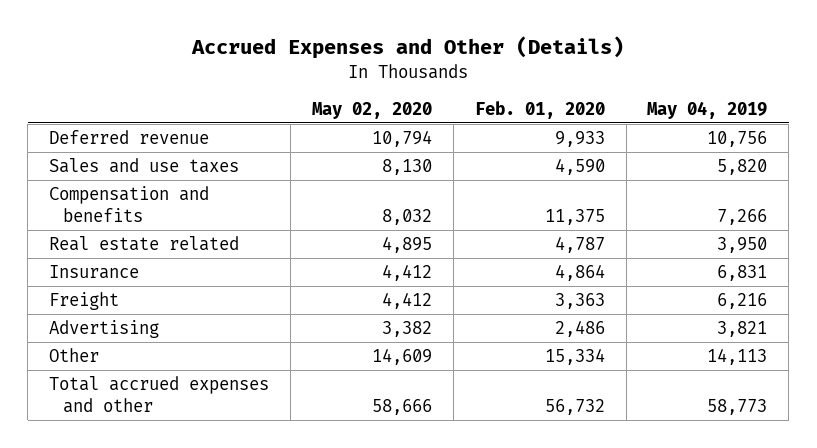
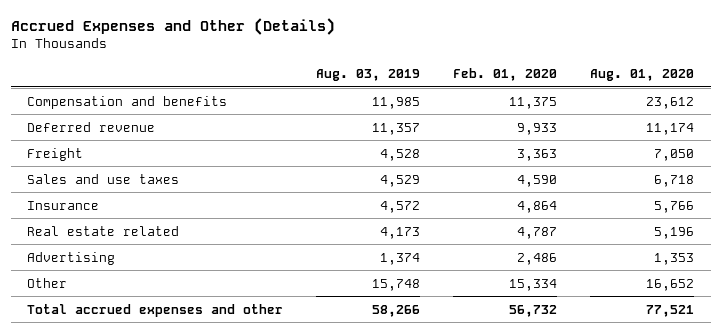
[311,101,432,119] May 02, 2020 -> none
[647,100,768,119] May 04, 2019 -> none
none -> [316,69,421,82] Aug. 03, 2019
none -> [590,69,695,82] Aug. 01, 2020
[49,186,210,223] Compensation and benefits -> [27,95,228,109] Compensation and benefits
[49,292,120,311] Freight -> [27,147,84,161] Freight
[49,236,240,252] Real estate related -> [27,225,180,236] Real estate related

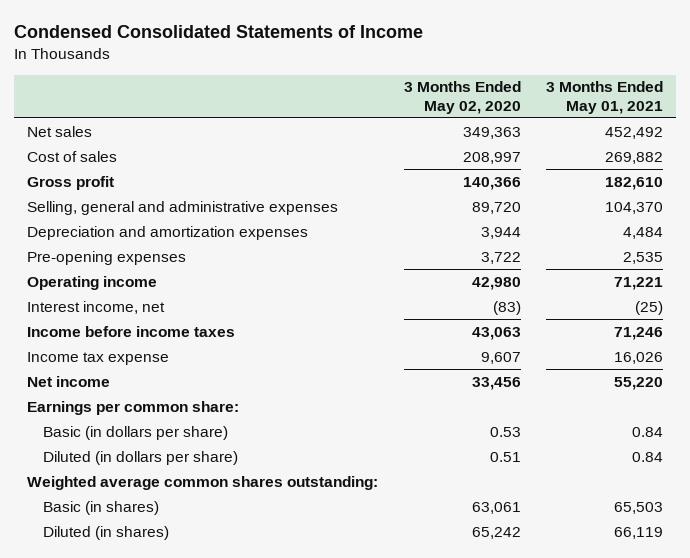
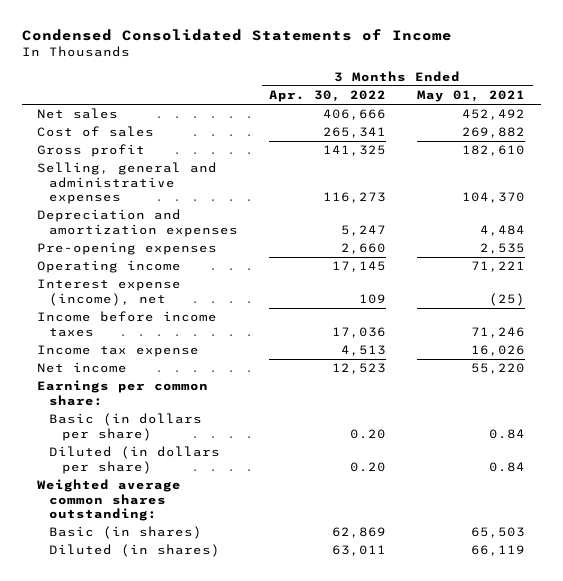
[403,81,521,114] 3 Months Ended May 02, 2020 -> none
none -> [269,90,387,103] Apr. 30, 2022
[26,300,165,314] Interest income, net -> [37,279,182,306] Interest expense (income), net

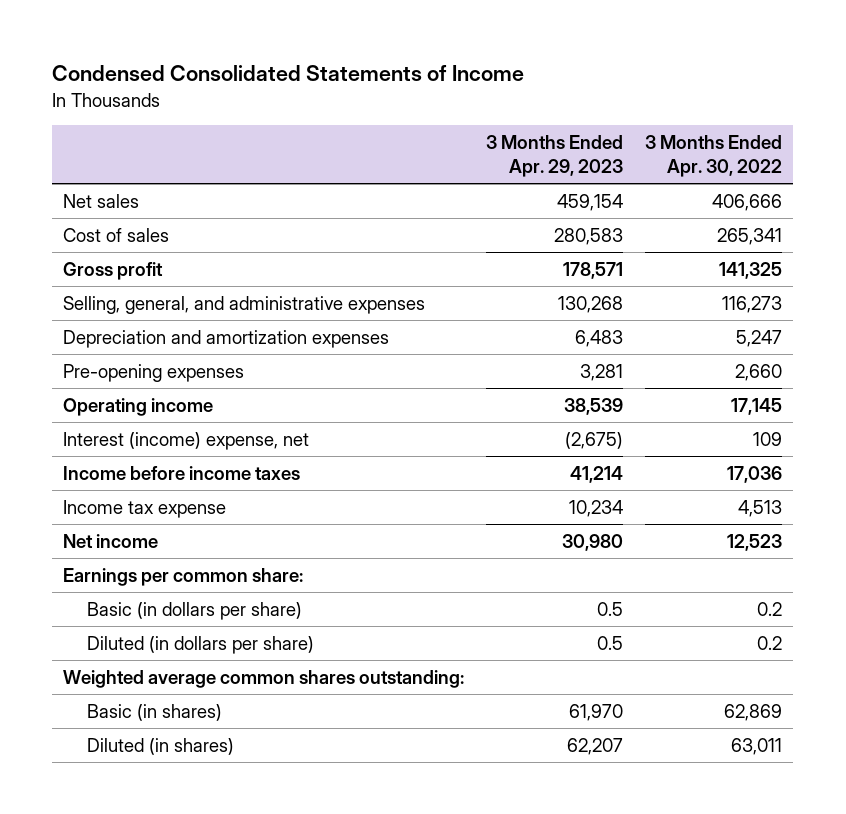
[417,90,526,103] May 01, 2021 -> none
none -> [486,135,624,178] 3 Months Ended Apr. 29, 2023
[37,162,218,204] Selling, general and administrative expenses -> [63,295,426,314] Selling, general, and administrative expenses
[37,279,182,306] Interest expense (income), net -> [63,431,310,450] Interest (income) expense, net
[350,428,387,439] 0.20 -> [757,601,783,616] 0.2
[350,461,387,472] 0.20 -> [757,635,783,650] 0.2

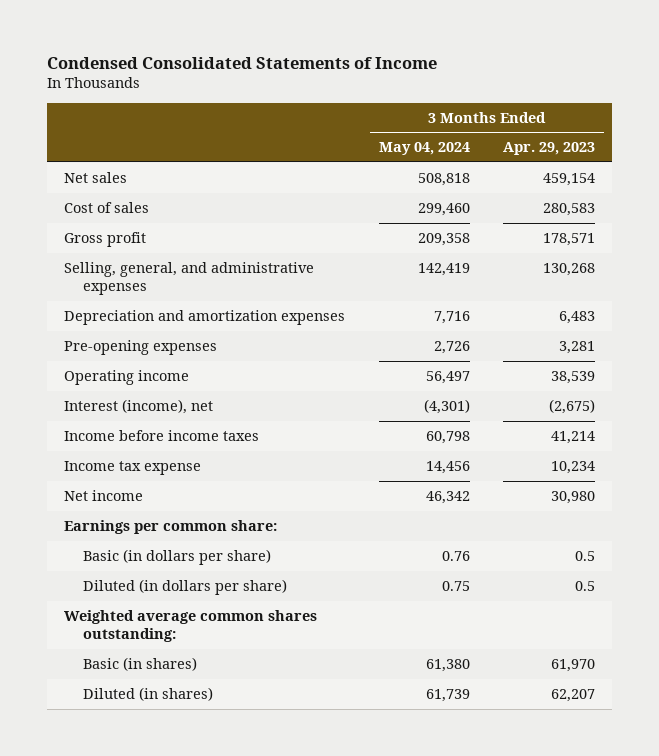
[645,135,783,178] 3 Months Ended Apr. 30, 2022 -> none
none -> [378,142,470,156] May 04, 2024
[63,431,310,450] Interest (income) expense, net -> [63,398,213,414] Interest (income), net

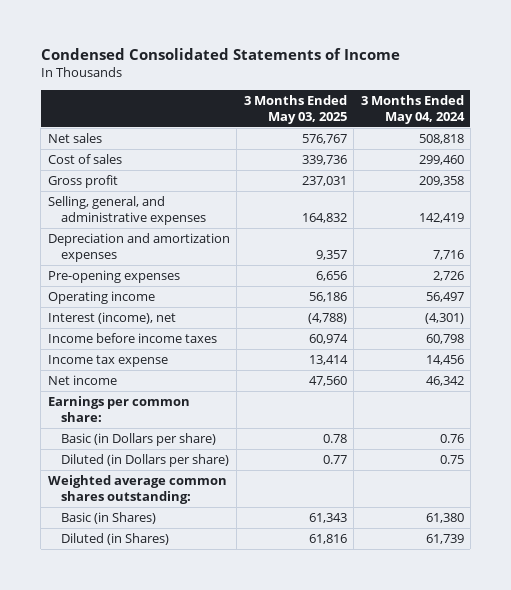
[503,142,596,156] Apr. 29, 2023 -> none
none -> [243,95,347,124] 3 Months Ended May 03, 2025
[82,548,271,565] Basic (in dollars per share) -> [60,433,216,447] Basic (in Dollars per share)
[82,578,287,595] Diluted (in dollars per share) -> [60,454,229,468] Diluted (in Dollars per share)
[82,656,197,671] Basic (in shares) -> [60,512,156,525] Basic (in Shares)
[82,686,213,701] Diluted (in shares) -> [60,533,169,546] Diluted (in Shares)

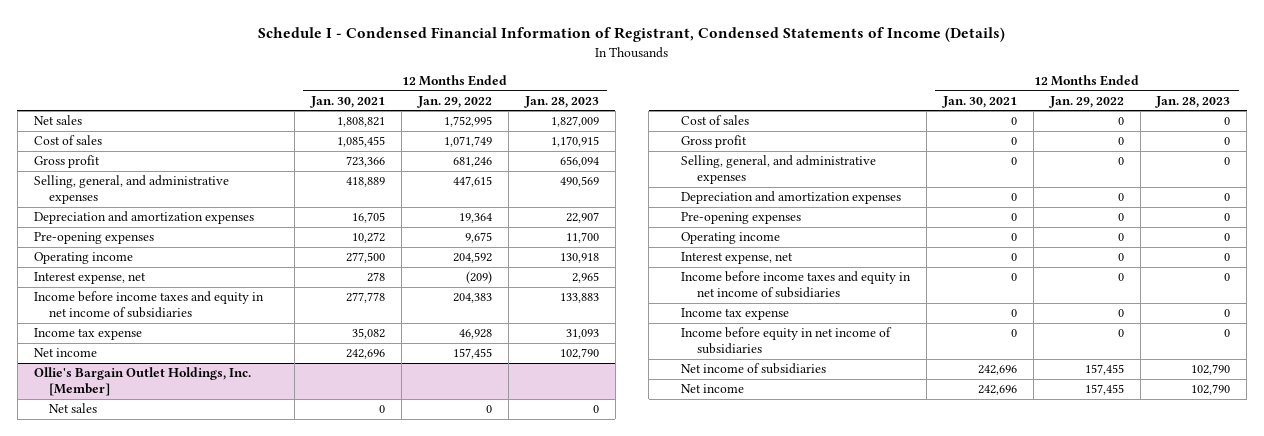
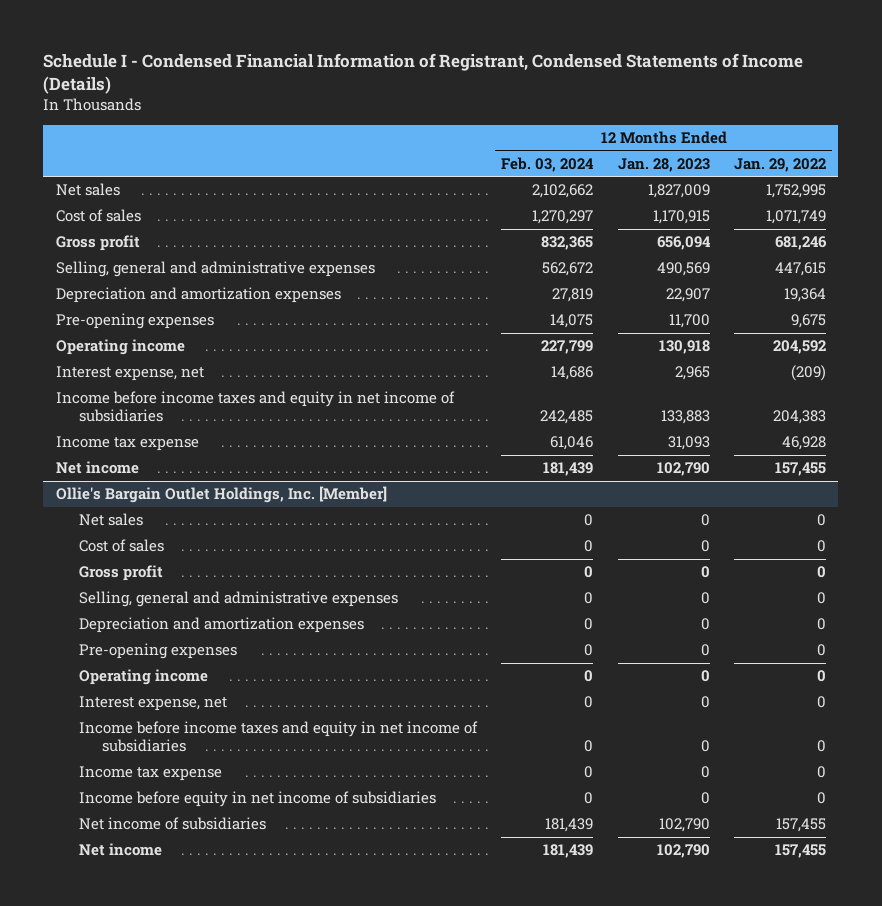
[310,95,386,108] Jan. 30, 2021 -> none
none -> [501,156,595,172] Feb. 03, 2024
[33,175,229,205] Selling, general, and administrative expenses -> [55,261,375,278] Selling, general and administrative expenses
[680,155,876,185] Selling, general, and administrative expenses -> [79,591,399,608] Selling, general and administrative expenses

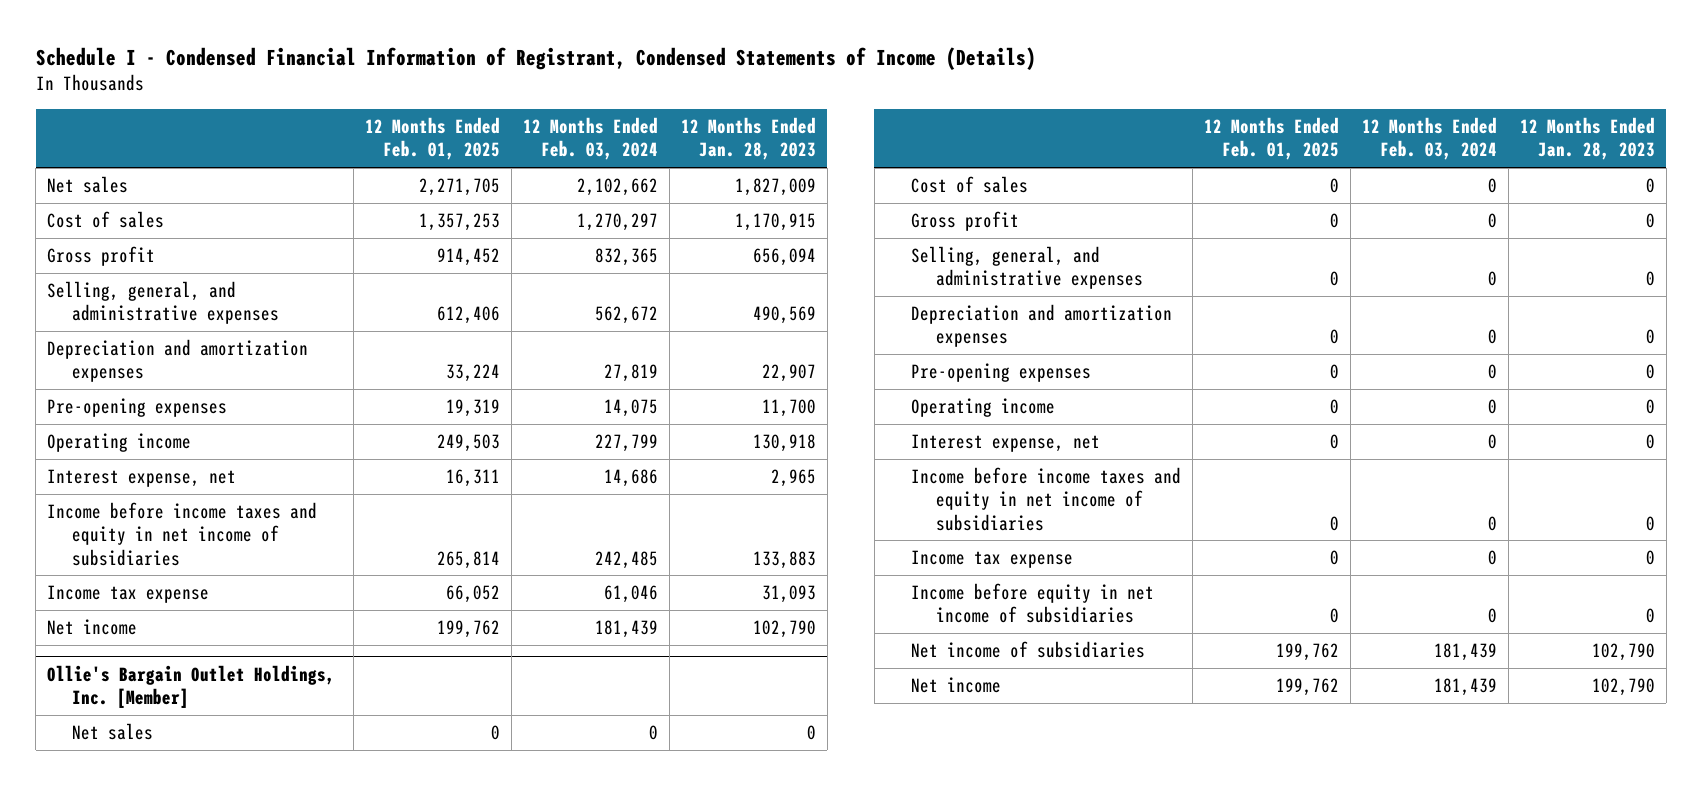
[734,157,827,172] Jan. 29, 2022 -> none
none -> [364,117,500,161] 12 Months Ended Feb. 01, 2025
[55,261,375,278] Selling, general and administrative expenses -> [46,281,280,325] Selling, general, and administrative expenses
[79,591,399,608] Selling, general and administrative expenses -> [910,246,1143,290] Selling, general, and administrative expenses

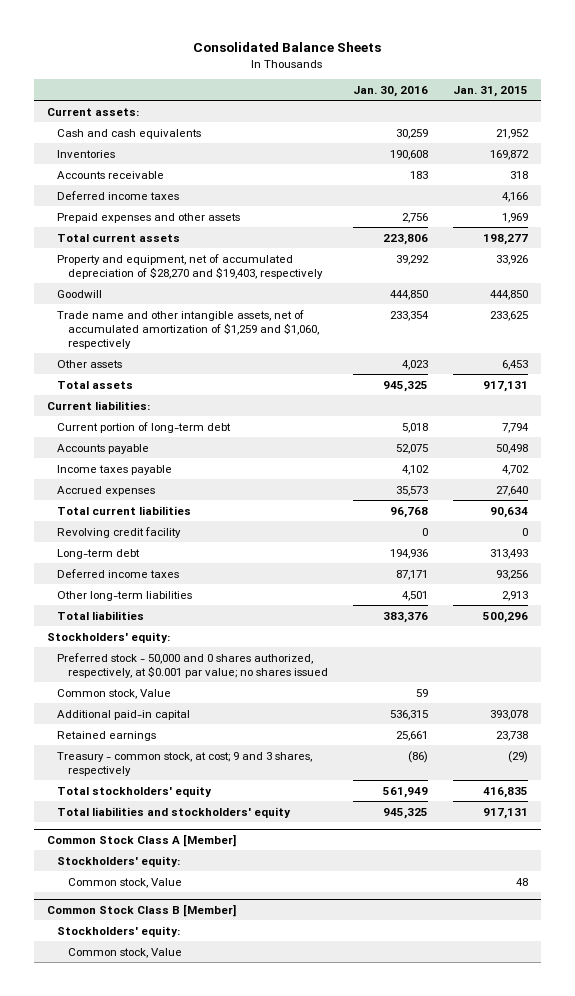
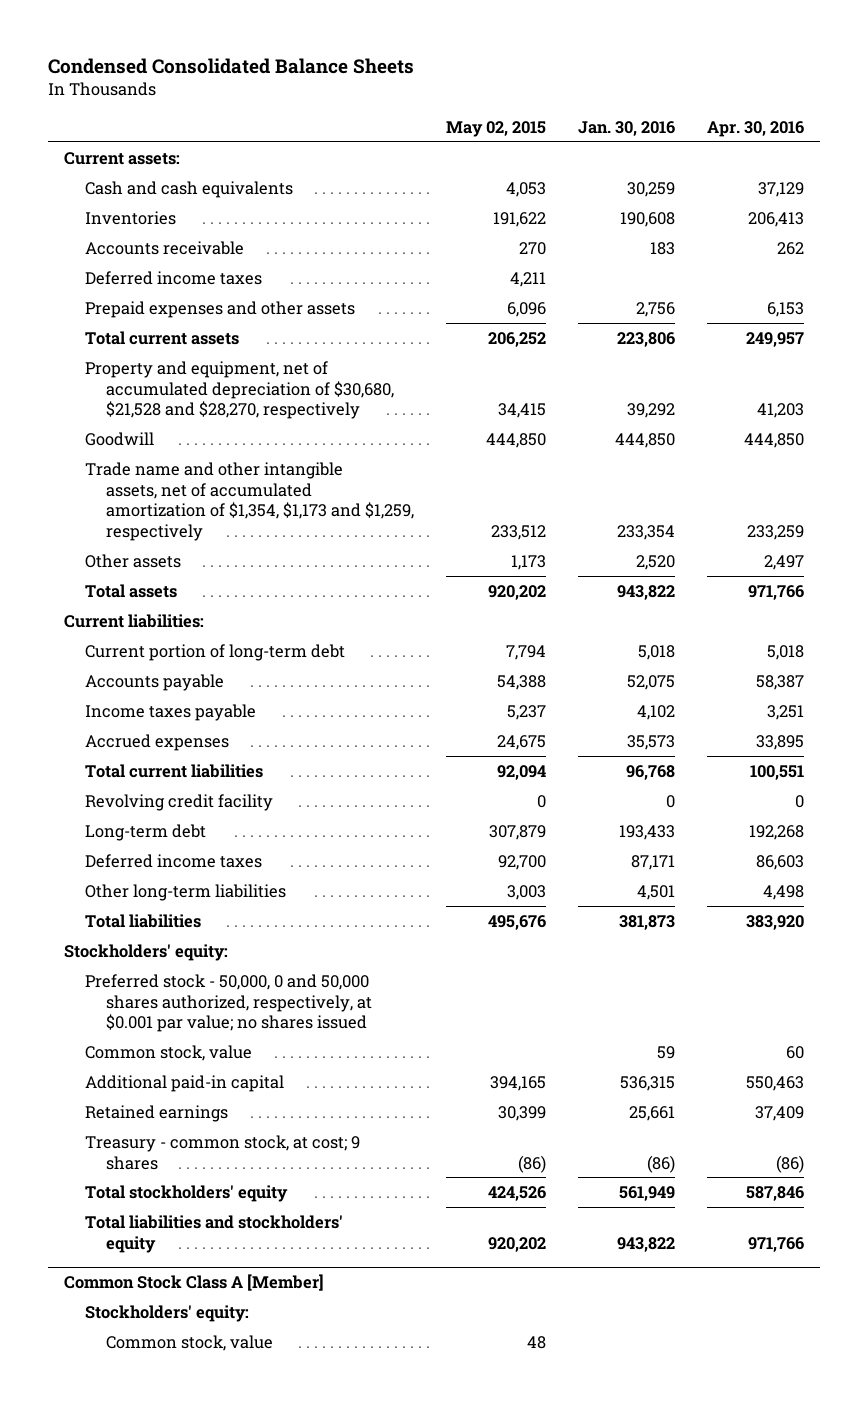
[193,42,382,53] Consolidated Balance Sheets -> [47,58,414,75] Condensed Consolidated Balance Sheets
[453,85,529,97] Jan. 31, 2015 -> none
none -> [445,120,546,137] May 02, 2015
none -> [706,120,804,137] Apr. 30, 2016
[57,253,324,279] Property and equipment, net of accumulated depreciation of $28,270 and $19,403, respectively -> [84,360,394,420] Property and equipment, net of accumulated depreciation of $30,680, $21,528 and $28,270, respectively
[57,309,320,350] Trade name and other intangible assets, net of accumulated amortization of $1,259 and $1,060, respectively -> [84,461,414,542] Trade name and other intangible assets, net of accumulated amortization of $1,354, $1,173 and $1,259, respectively
[402,359,429,370] 4,023 -> [635,554,675,570] 2,520
[383,380,429,392] 945,325 -> [616,584,675,600] 943,822
[390,548,429,559] 194,936 -> [618,824,675,840] 193,433
[383,611,429,623] 383,376 -> [618,914,675,930] 381,873
[57,652,329,678] Preferred stock - 50,000 and 0 shares authorized, respectively, at $0.001 par value; no shares issued -> [84,973,372,1033] Preferred stock - 50,000, 0 and 50,000 shares authorized, respectively, at $0.001 par value; no shares issued
[57,688,172,699] Common stock, Value -> [84,1044,252,1061] Common stock, value
[57,751,313,776] Treasury - common stock, at cost; 9 and 3 shares, respectively -> [84,1134,360,1170] Treasury - common stock, at cost; 9 shares
[383,807,429,819] 945,325 -> [616,1236,675,1252] 943,822
[46,903,236,917] Common Stock Class B [Member] -> none
[57,925,181,937] Stockholders' equity: -> none
[68,947,183,958] Common stock, Value -> none
[68,877,183,888] Common stock, Value -> [105,1334,273,1351] Common stock, value

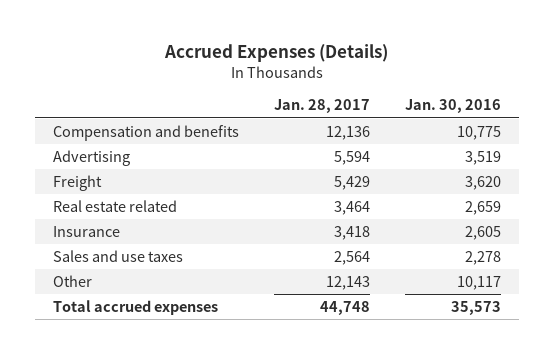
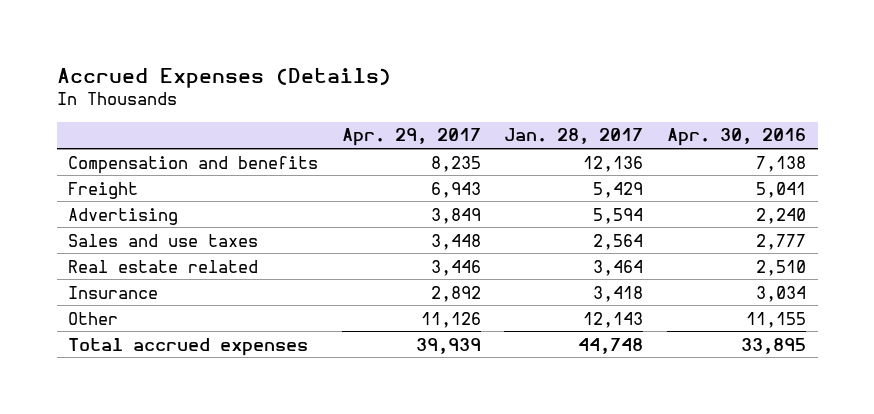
[405,99,502,114] Jan. 30, 2016 -> none
none -> [341,128,481,147] Apr. 29, 2017
none -> [667,128,807,147] Apr. 30, 2016
[52,149,130,166] Advertising -> [68,207,179,225] Advertising
[52,249,183,262] Sales and use taxes -> [68,233,259,247] Sales and use taxes

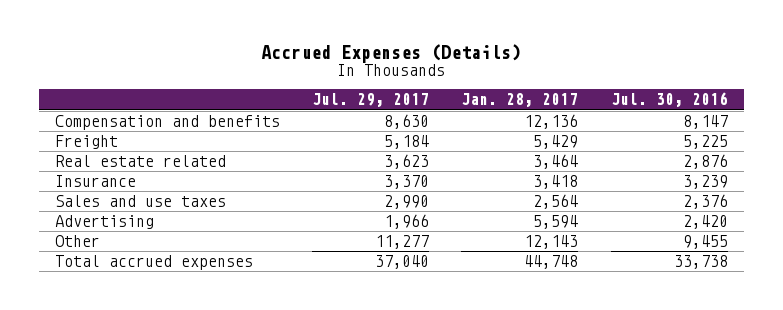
[341,128,481,147] Apr. 29, 2017 -> none
[667,128,807,147] Apr. 30, 2016 -> none
none -> [312,93,430,108] Jul. 29, 2017
none -> [610,92,728,108] Jul. 30, 2016
[68,233,259,247] Sales and use taxes -> [54,195,226,208] Sales and use taxes
[68,207,179,225] Advertising -> [54,215,154,230] Advertising

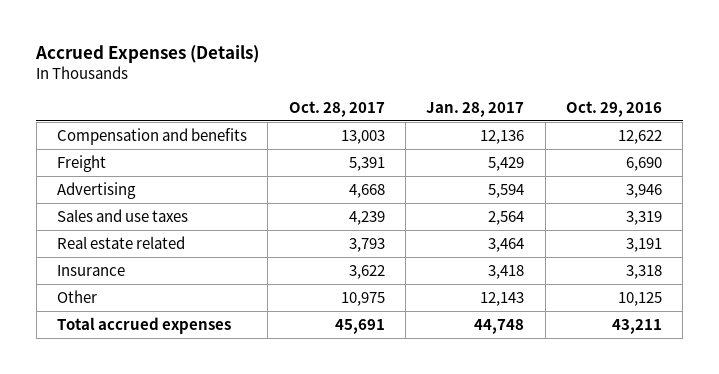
[312,93,430,108] Jul. 29, 2017 -> none
[610,92,728,108] Jul. 30, 2016 -> none
none -> [288,100,385,117] Oct. 28, 2017
none -> [565,100,662,117] Oct. 29, 2016
[54,215,154,230] Advertising -> [56,181,136,199] Advertising
[54,195,226,208] Sales and use taxes -> [56,208,188,222] Sales and use taxes

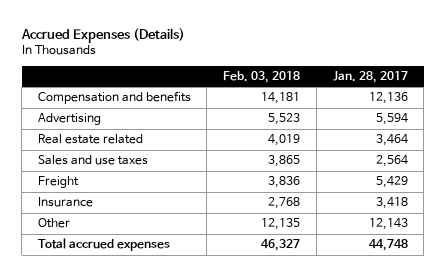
[288,100,385,117] Oct. 28, 2017 -> none
[565,100,662,117] Oct. 29, 2016 -> none
none -> [223,71,301,84] Feb. 03, 2018
[56,208,188,222] Sales and use taxes -> [37,155,148,166] Sales and use taxes
[56,154,106,172] Freight -> [37,176,79,189] Freight

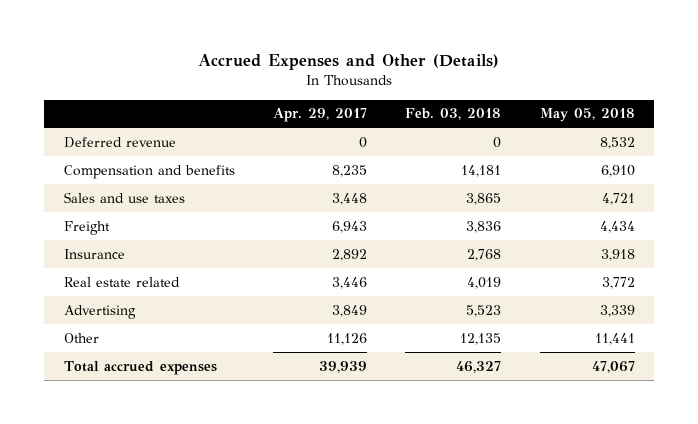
[20,28,185,44] Accrued Expenses (Details) -> [198,54,500,71] Accrued Expenses and Other (Details)
[332,71,408,84] Jan. 28, 2017 -> none
none -> [272,108,367,123] Apr. 29, 2017
none -> [539,108,635,123] May 05, 2018
none -> [63,136,176,148] Deferred revenue
[37,134,143,145] Real estate related -> [63,276,180,287] Real estate related
[37,113,101,126] Advertising -> [63,304,136,319] Advertising

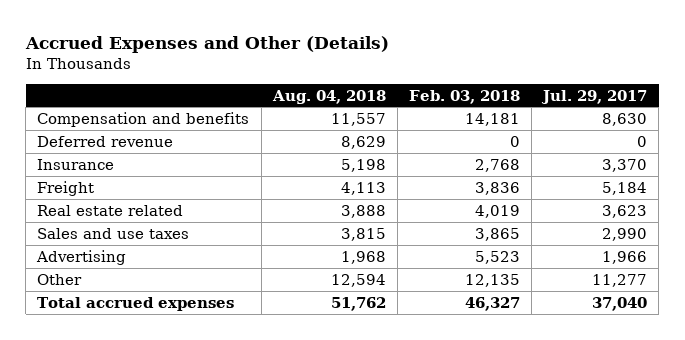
[272,108,367,123] Apr. 29, 2017 -> none
[539,108,635,123] May 05, 2018 -> none
none -> [271,89,386,104] Aug. 04, 2018
none -> [541,89,648,104] Jul. 29, 2017
[63,136,176,148] Deferred revenue -> [37,135,174,147] Deferred revenue
[63,220,110,235] Freight -> [37,180,95,196] Freight
[63,191,185,203] Sales and use taxes -> [37,227,190,239] Sales and use taxes

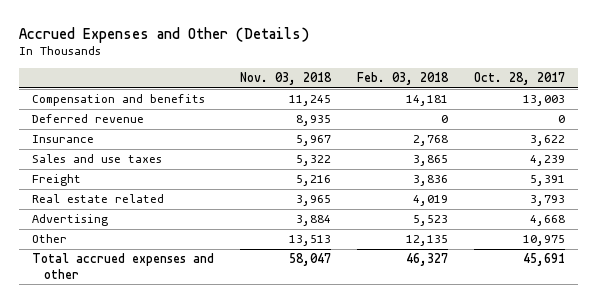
[271,89,386,104] Aug. 04, 2018 -> none
[541,89,648,104] Jul. 29, 2017 -> none
none -> [240,72,333,86] Nov. 03, 2018
none -> [474,72,566,86] Oct. 28, 2017
[37,227,190,239] Sales and use taxes -> [32,154,163,164] Sales and use taxes
[37,296,235,311] Total accrued expenses -> [32,253,215,279] Total accrued expenses and other

